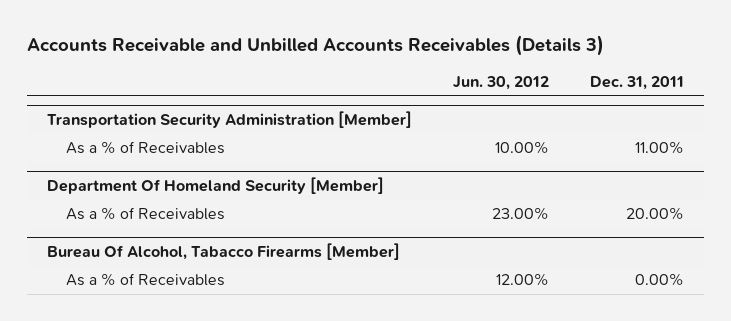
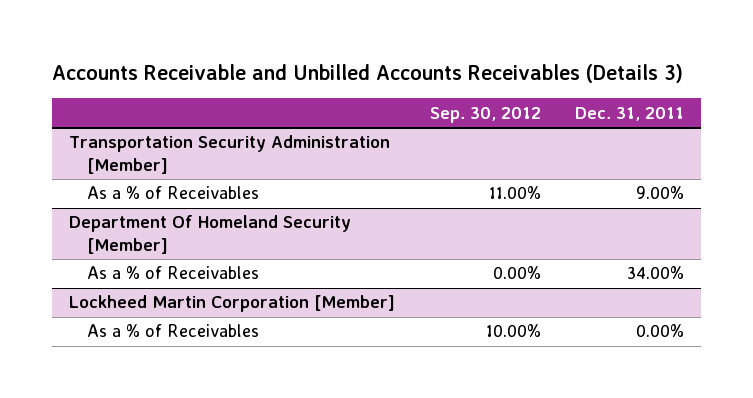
[452,75,549,90] Jun. 30, 2012 -> none
none -> [429,106,541,123] Sep. 30, 2012
[634,141,684,155] 11.00% -> [635,186,684,200] 9.00%
[47,243,401,261] Bureau Of Alcohol, Tabacco Firearms [Member] -> none
[625,207,684,221] 20.00% -> [626,266,684,280] 34.00%
none -> [69,295,396,313] Lockheed Martin Corporation [Member]

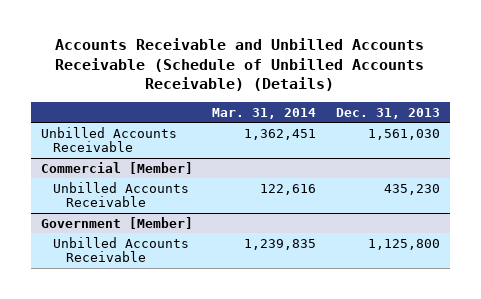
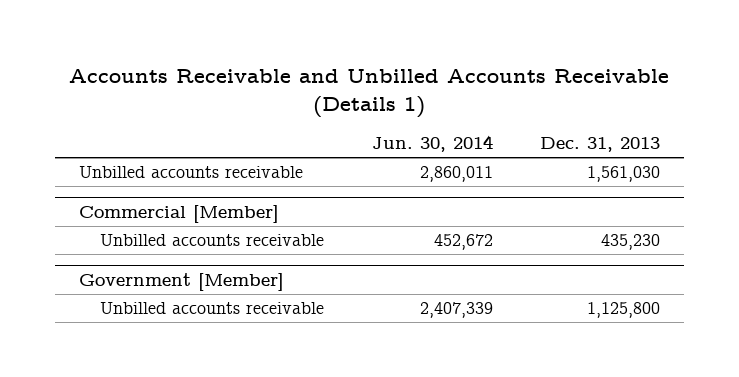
[55,38,425,92] Accounts Receivable and Unbilled Accounts Receivable (Schedule of Unbilled Accounts Receivable) (Details) -> [69,69,670,118] Accounts Receivable and Unbilled Accounts Receivable (Details 1)
[212,107,317,119] Mar. 31, 2014 -> none
none -> [371,135,493,153] Jun. 30, 2014
[40,126,177,153] Unbilled Accounts Receivable -> [78,166,303,179] Unbilled accounts receivable
[53,181,190,208] Unbilled Accounts Receivable -> [100,234,325,247] Unbilled accounts receivable
[53,236,190,263] Unbilled Accounts Receivable -> [100,302,325,315] Unbilled accounts receivable

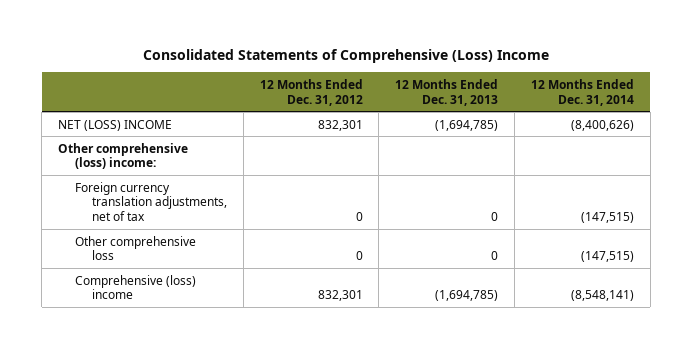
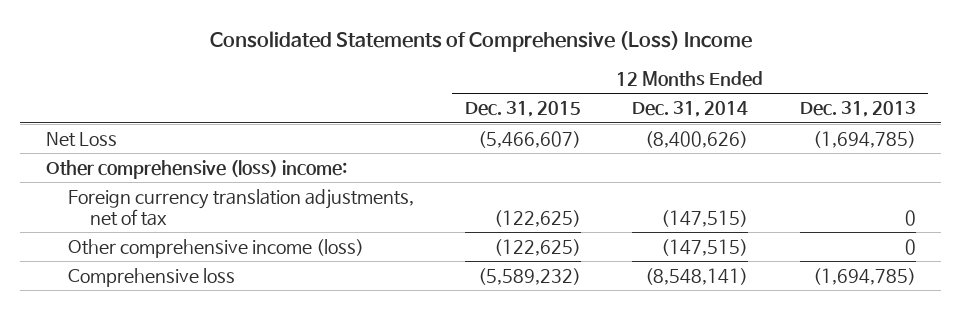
[259,78,363,106] 12 Months Ended Dec. 31, 2012 -> none
none -> [465,101,582,118] Dec. 31, 2015
[57,119,172,131] NET (LOSS) INCOME -> [45,131,117,147] Net Loss
[75,235,197,261] Other comprehensive loss -> [68,238,365,258] Other comprehensive income (loss)
[75,274,197,300] Comprehensive (loss) income -> [68,267,236,287] Comprehensive loss

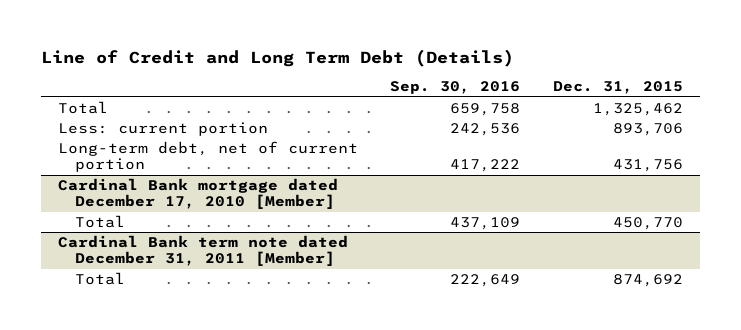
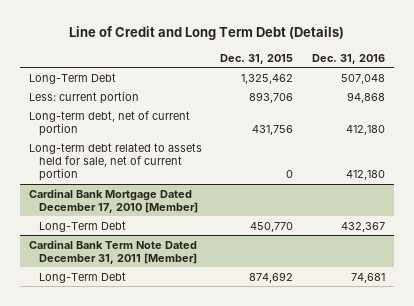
[390,81,521,95] Sep. 30, 2016 -> none
none -> [311,53,385,64] Dec. 31, 2016
[57,100,108,114] Total -> [28,72,116,84] Long-Term Debt
none -> [28,142,202,182] Long-term debt related to assets held for sale, net of current portion
[57,177,338,210] Cardinal Bank mortgage dated December 17, 2010 [Member] -> [28,188,198,213] Cardinal Bank Mortgage Dated December 17, 2010 [Member]
[75,214,126,228] Total -> [38,220,126,232] Long-Term Debt
[57,234,348,267] Cardinal Bank term note dated December 31, 2011 [Member] -> [28,239,197,264] Cardinal Bank Term Note Dated December 31, 2011 [Member]
[75,271,126,285] Total -> [38,271,126,283] Long-Term Debt

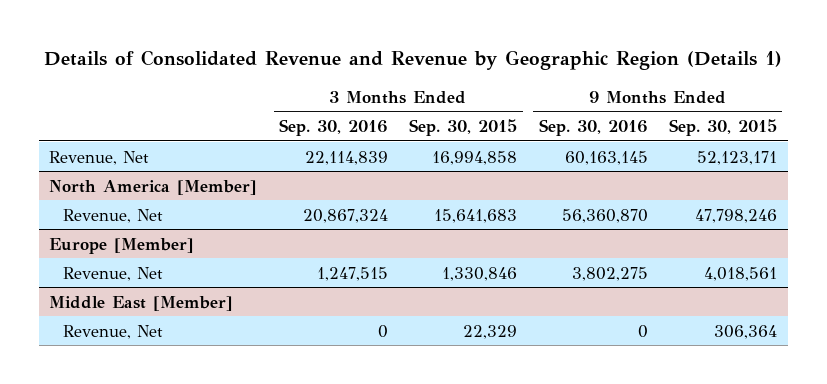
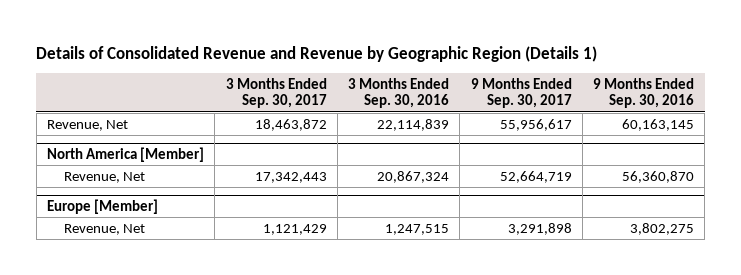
[409,119,518,137] Sep. 30, 2015 -> none
[669,119,778,137] Sep. 30, 2015 -> none
none -> [225,77,327,109] 3 Months Ended Sep. 30, 2017
none -> [470,77,572,109] 9 Months Ended Sep. 30, 2017
[49,295,234,311] Middle East [Member] -> none
[62,324,163,339] Revenue, Net -> none

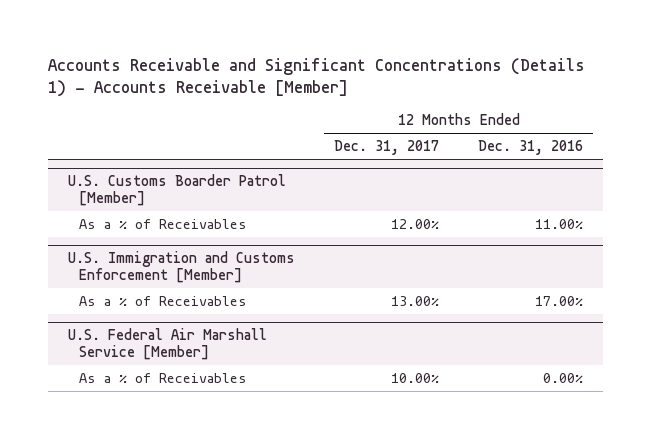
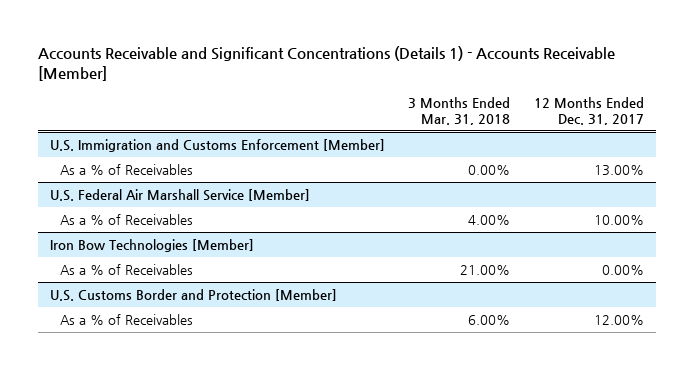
[478,140,584,156] Dec. 31, 2016 -> none
none -> [408,97,511,125] 3 Months Ended Mar. 31, 2018
[67,174,286,207] U.S. Customs Boarder Patrol [Member] -> none
[79,218,248,229] As a % of Receivables -> none
none -> [49,238,254,252] Iron Bow Technologies [Member]
none -> [59,263,193,275] As a % of Receivables
none -> [49,288,337,301] U.S. Customs Border and Protection [Member]
none -> [59,313,193,325] As a % of Receivables

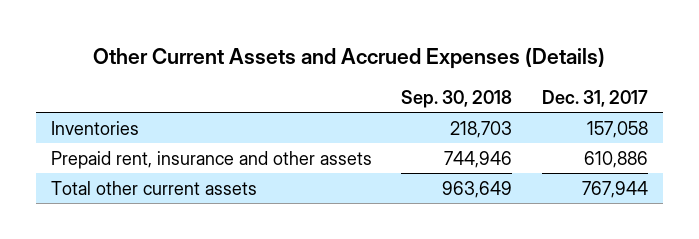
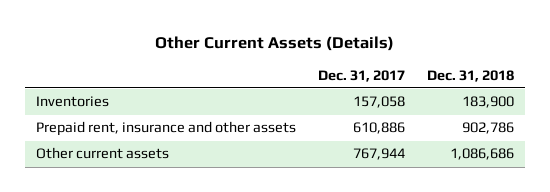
[93,46,606,69] Other Current Assets and Accrued Expenses (Details) -> [154,35,394,51] Other Current Assets (Details)
[401,89,513,108] Sep. 30, 2018 -> none
none -> [426,69,514,82] Dec. 31, 2018
[50,180,257,195] Total other current assets -> [35,147,169,160] Other current assets

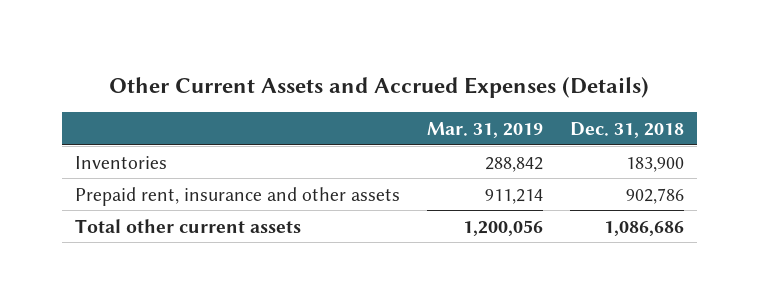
[154,35,394,51] Other Current Assets (Details) -> [109,76,650,98] Other Current Assets and Accrued Expenses (Details)
[317,69,405,82] Dec. 31, 2017 -> none
none -> [426,121,543,138] Mar. 31, 2019
[35,147,169,160] Other current assets -> [75,218,302,233] Total other current assets

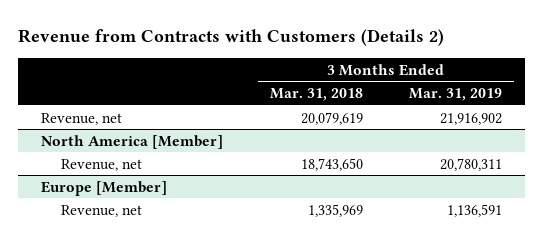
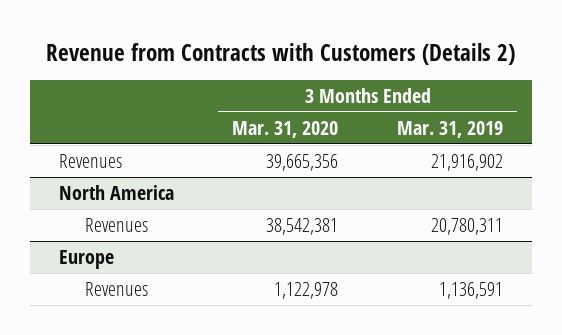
[269,88,363,102] Mar. 31, 2018 -> none
none -> [232,120,339,138] Mar. 31, 2020
[41,112,123,125] Revenue, net -> [59,153,123,168] Revenues
[41,134,224,149] North America [Member] -> [59,184,175,200] North America
[61,158,143,171] Revenue, net -> [84,217,148,232] Revenues
[41,180,168,196] Europe [Member] -> [59,249,115,269] Europe
[61,204,143,217] Revenue, net -> [84,281,148,296] Revenues

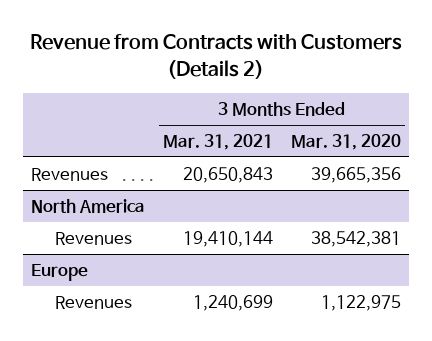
[396,120,503,138] Mar. 31, 2019 -> none
none -> [163,134,274,151] Mar. 31, 2021
[274,281,339,299] 1,122,978 -> [320,295,401,312] 1,122,975

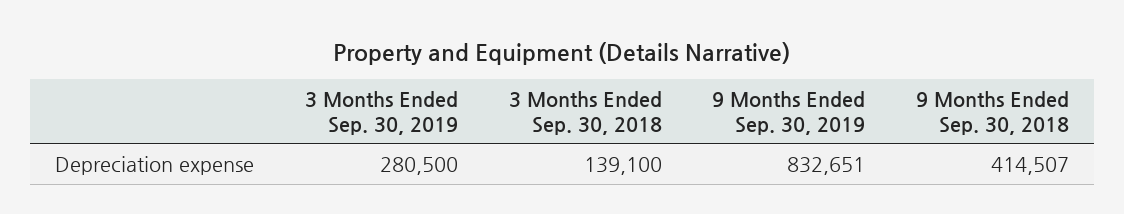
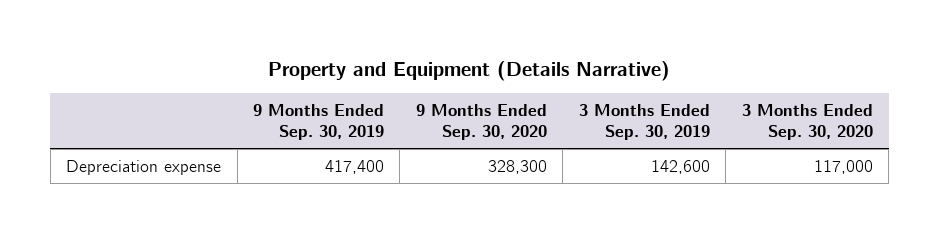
[508,90,662,135] 3 Months Ended Sep. 30, 2018 -> none
[915,90,1069,135] 9 Months Ended Sep. 30, 2018 -> none
none -> [415,103,547,141] 9 Months Ended Sep. 30, 2020
none -> [741,103,873,141] 3 Months Ended Sep. 30, 2020
[379,157,458,176] 280,500 -> [650,160,710,175] 142,600
[787,157,866,176] 832,651 -> [324,160,384,175] 417,400

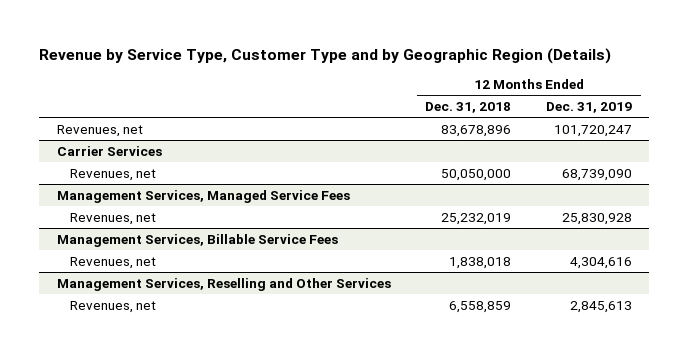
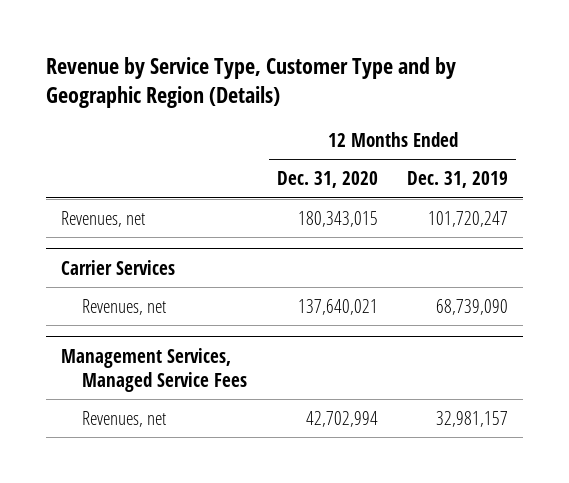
[425,102,512,114] Dec. 31, 2018 -> none
none -> [276,171,378,189] Dec. 31, 2020
[56,233,338,247] Management Services, Billable Service Fees -> none
[70,256,157,269] Revenues, net -> none
[56,277,391,291] Management Services, Reselling and Other Services -> none
[70,300,157,313] Revenues, net -> none
[561,212,632,225] 25,830,928 -> [436,410,509,427] 32,981,157

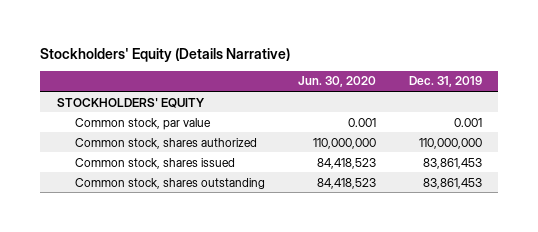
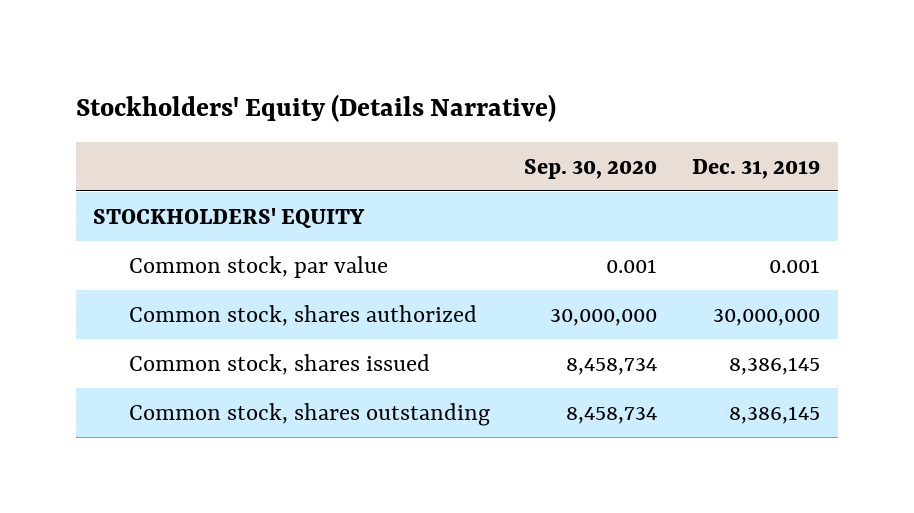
[297,76,376,88] Jun. 30, 2020 -> none
none -> [524,158,658,179] Sep. 30, 2020
[418,137,482,149] 110,000,000 -> [713,308,821,326] 30,000,000
[422,157,482,169] 83,861,453 -> [729,356,821,375] 8,386,145
[422,177,482,189] 83,861,453 -> [729,405,821,424] 8,386,145

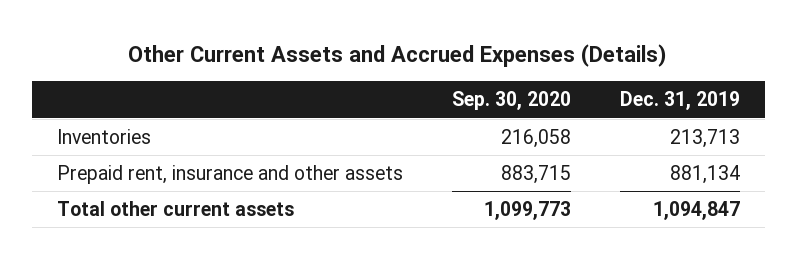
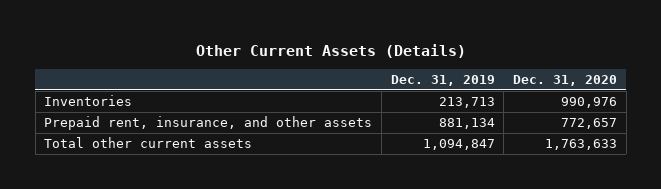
[128,43,668,67] Other Current Assets and Accrued Expenses (Details) -> [195,43,466,58] Other Current Assets (Details)
[451,91,571,111] Sep. 30, 2020 -> none
none -> [512,75,617,87] Dec. 31, 2020
[56,165,403,185] Prepaid rent, insurance and other assets -> [44,116,373,131] Prepaid rent, insurance, and other assets

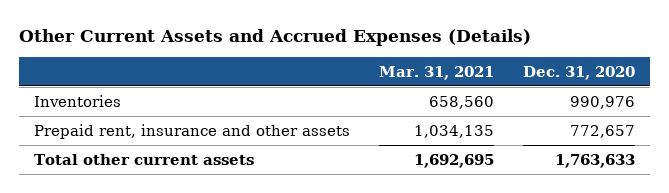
[195,43,466,58] Other Current Assets (Details) -> [19,29,532,47] Other Current Assets and Accrued Expenses (Details)
[390,75,495,87] Dec. 31, 2019 -> none
none -> [379,65,495,80] Mar. 31, 2021
[44,116,373,131] Prepaid rent, insurance, and other assets -> [34,123,351,139] Prepaid rent, insurance and other assets

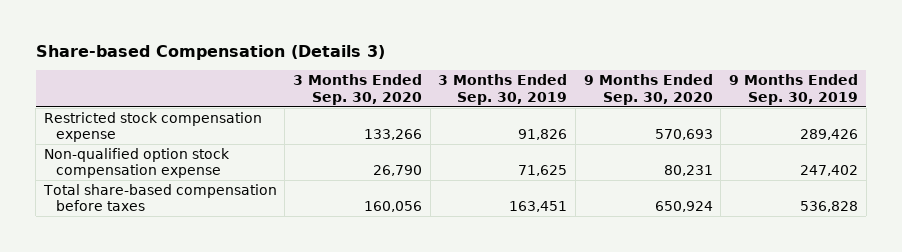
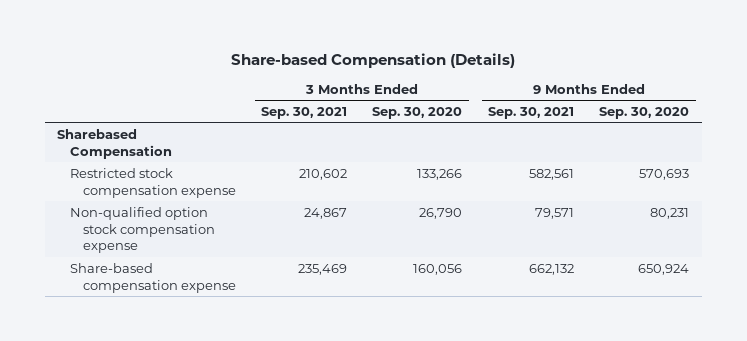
[35,44,385,60] Share-based Compensation (Details 3) -> [231,53,516,69] Share-based Compensation (Details)
[438,74,568,105] 3 Months Ended Sep. 30, 2019 -> none
[729,74,859,105] 9 Months Ended Sep. 30, 2019 -> none
none -> [260,107,347,120] Sep. 30, 2021
none -> [487,107,574,120] Sep. 30, 2021
none -> [57,128,172,159] Sharebased Compensation
[42,183,277,212] Total share-based compensation before taxes -> [69,262,236,293] Share-based compensation expense

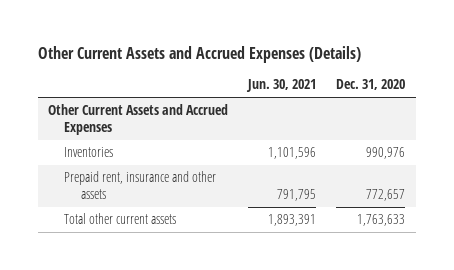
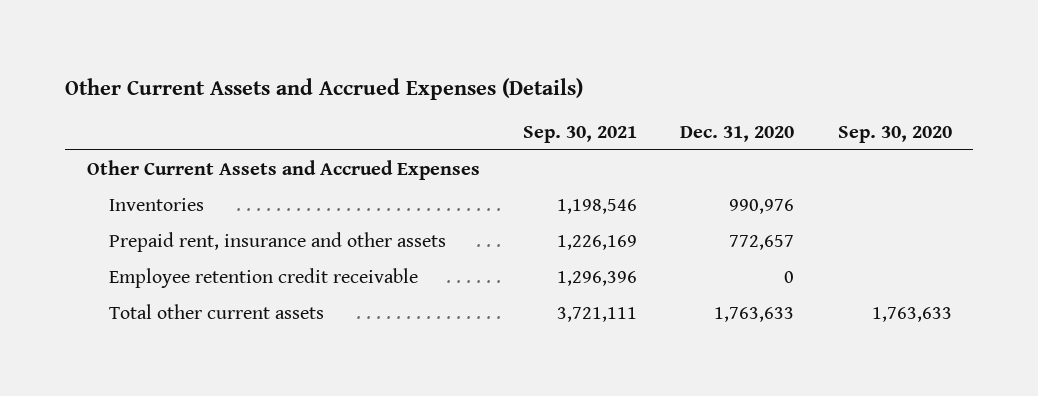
[246,79,317,93] Jun. 30, 2021 -> none
none -> [522,125,637,143] Sep. 30, 2021
none -> [837,125,952,143] Sep. 30, 2020
none -> [109,267,419,288] Employee retention credit receivable

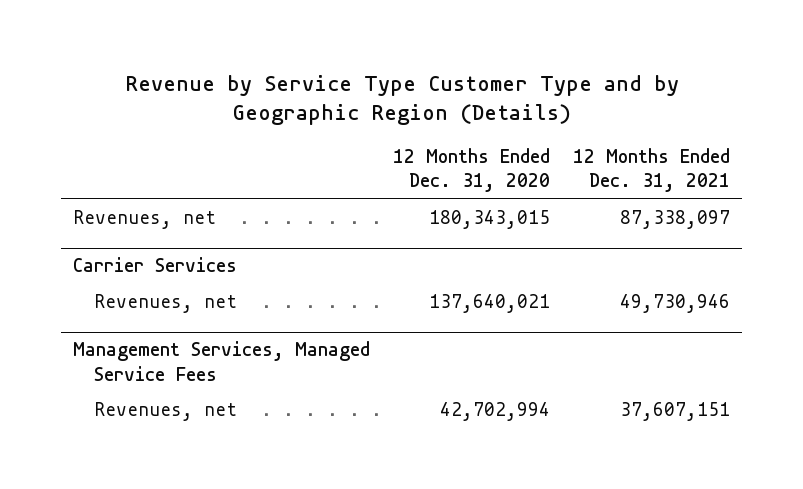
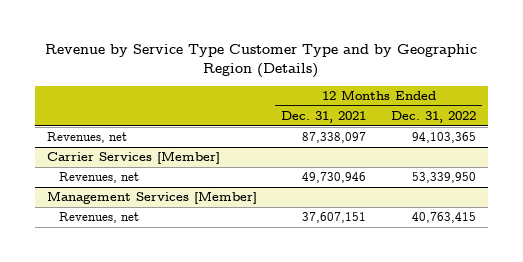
[393,148,551,193] 12 Months Ended Dec. 31, 2020 -> none
none -> [390,111,476,124] Dec. 31, 2022
[73,257,238,273] Carrier Services -> [47,151,221,165] Carrier Services [Member]
[73,341,371,381] Management Services, Managed Service Fees -> none
none -> [47,191,258,205] Management Services [Member]

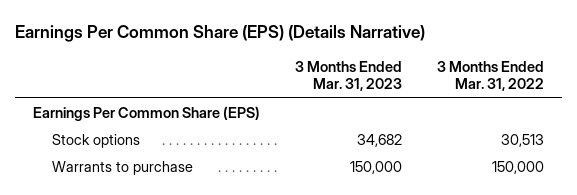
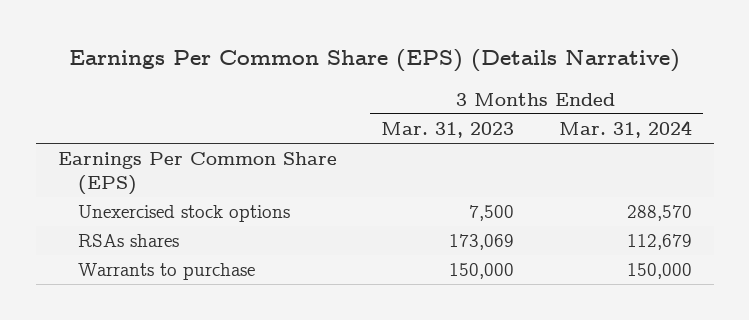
[437,60,545,92] 3 Months Ended Mar. 31, 2022 -> none
none -> [558,120,692,139] Mar. 31, 2024
[52,134,141,149] Stock options -> [77,205,290,223] Unexercised stock options
[357,134,403,148] 34,682 -> [469,205,515,222] 7,500
none -> [77,234,179,248] RSAs shares

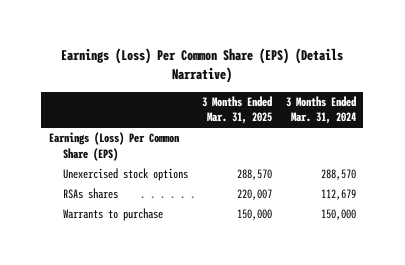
[68,49,680,73] Earnings Per Common Share (EPS) (Details Narrative) -> [61,48,344,84] Earnings (Loss) Per Common Share (EPS) (Details Narrative)
[381,122,515,139] Mar. 31, 2023 -> none
none -> [202,95,273,125] 3 Months Ended Mar. 31, 2025
[57,152,337,195] Earnings Per Common Share (EPS) -> [48,132,179,161] Earnings (Loss) Per Common Share (EPS)

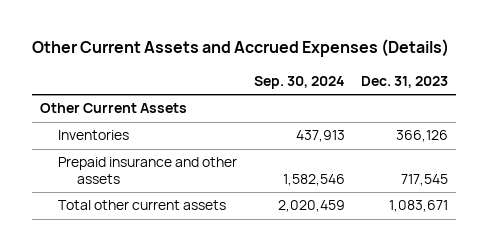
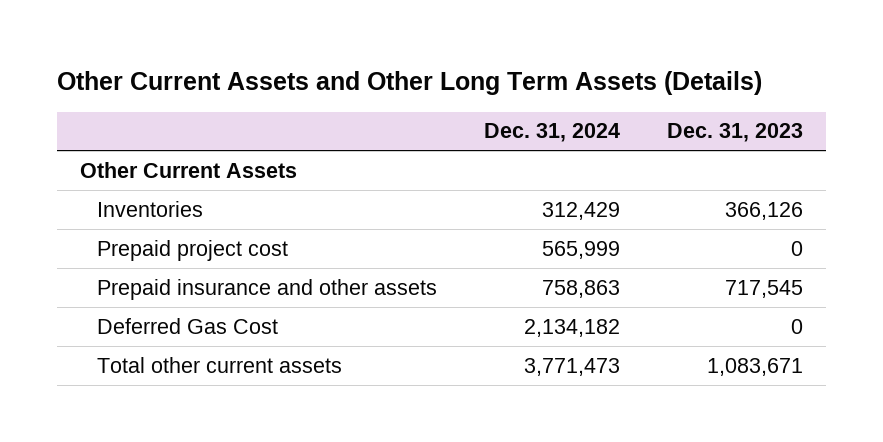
[31,39,449,58] Other Current Assets and Accrued Expenses (Details) -> [56,71,762,96] Other Current Assets and Other Long Term Assets (Details)
[253,75,345,89] Sep. 30, 2024 -> none
none -> [483,123,620,143] Dec. 31, 2024
none -> [96,239,288,261] Prepaid project cost
none -> [96,317,278,334] Deferred Gas Cost

